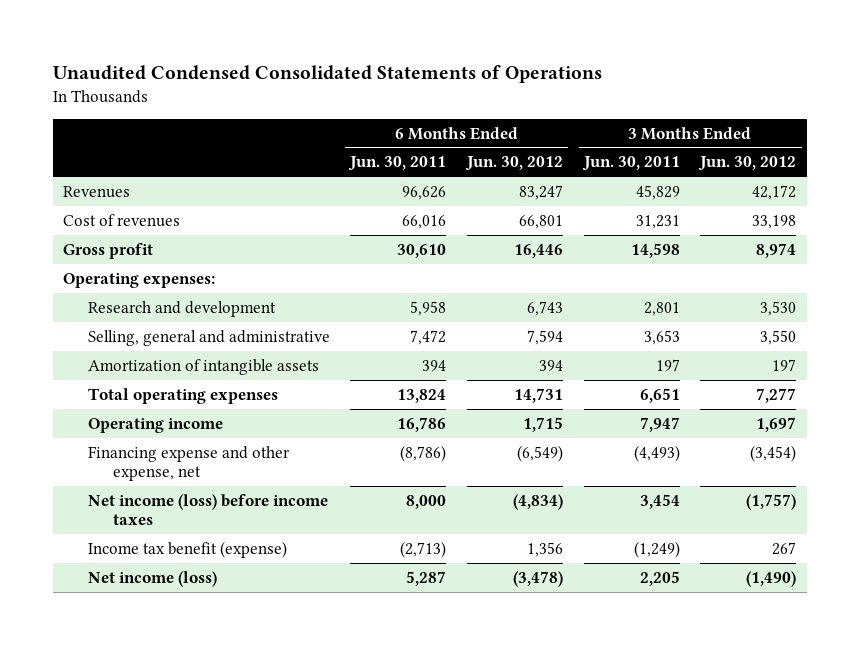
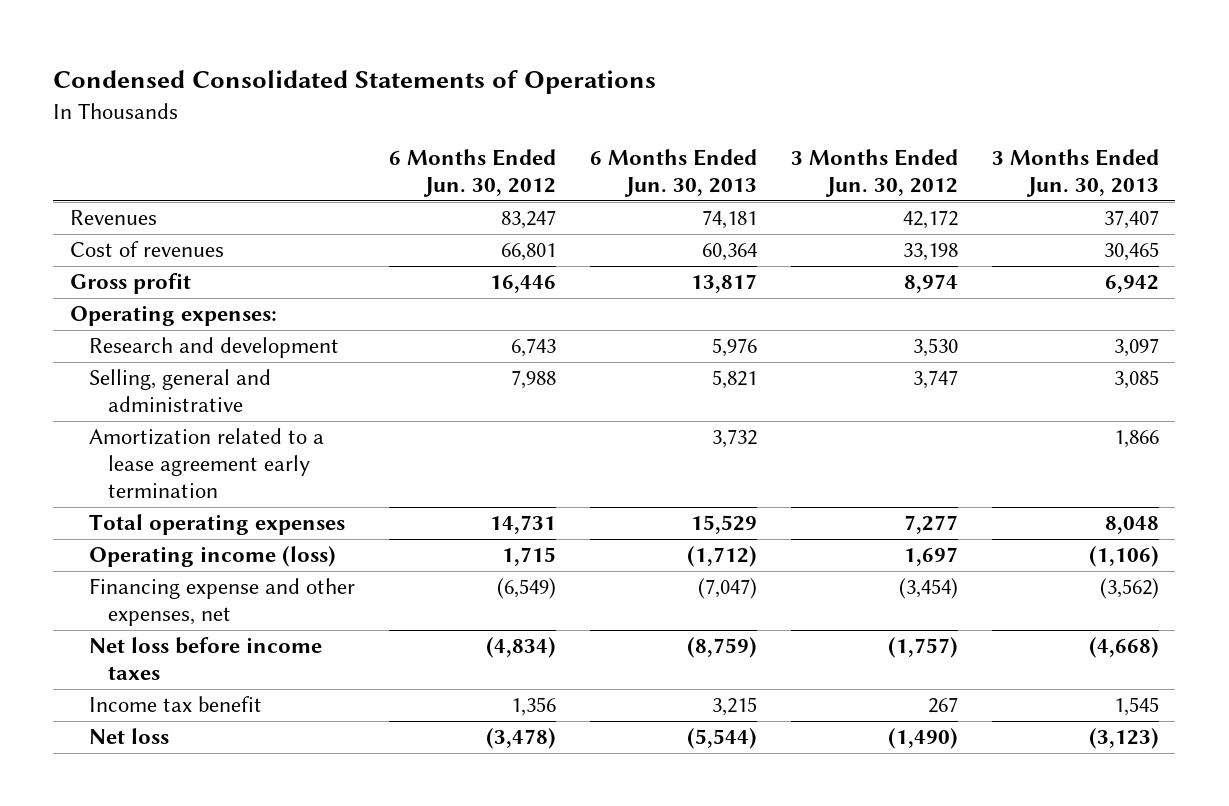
[52,64,602,83] Unaudited Condensed Consolidated Statements of Operations -> [53,70,657,95] Condensed Consolidated Statements of Operations
[348,156,447,172] Jun. 30, 2011 -> none
[581,156,680,172] Jun. 30, 2011 -> none
none -> [589,149,757,197] 6 Months Ended Jun. 30, 2013
none -> [991,149,1159,197] 3 Months Ended Jun. 30, 2013
[87,358,319,375] Amortization of intangible assets -> none
[527,329,564,345] 7,594 -> [511,370,557,390] 7,988
[760,329,797,345] 3,550 -> [912,370,958,390] 3,747
none -> [89,428,325,498] Amortization related to a lease agreement early termination
[87,417,223,433] Operating income -> [89,546,337,568] Operating income (loss)
[87,445,290,482] Financing expense and other expense, net -> [89,578,356,627] Financing expense and other expenses, net
[87,493,328,526] Net income (loss) before income taxes -> [89,637,323,681] Net loss before income taxes
[87,540,287,558] Income tax benefit (expense) -> [89,696,263,713] Income tax benefit
[87,570,217,587] Net income (loss) -> [89,728,170,745] Net loss

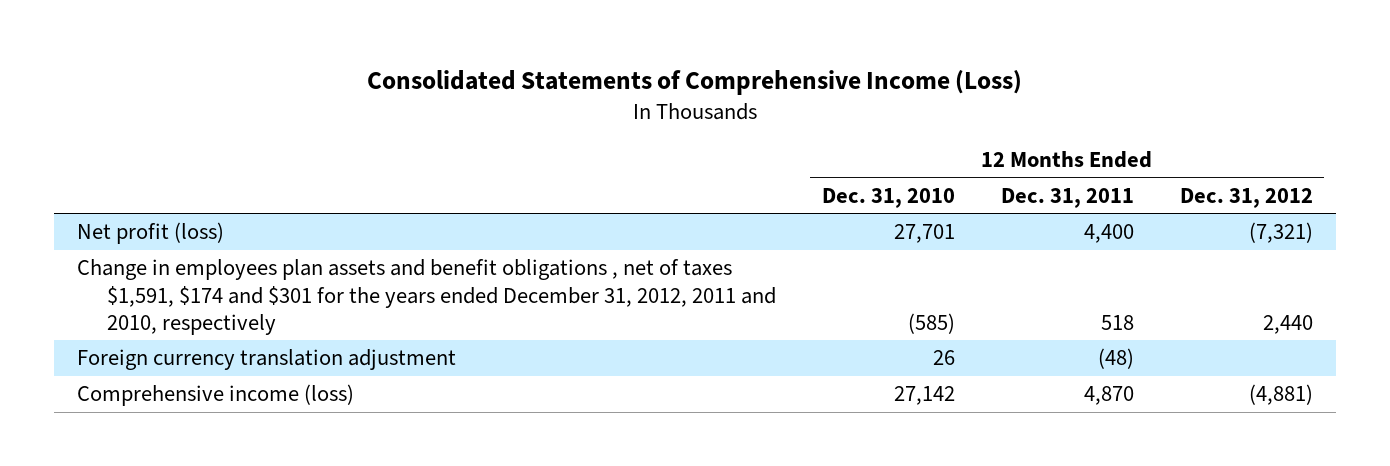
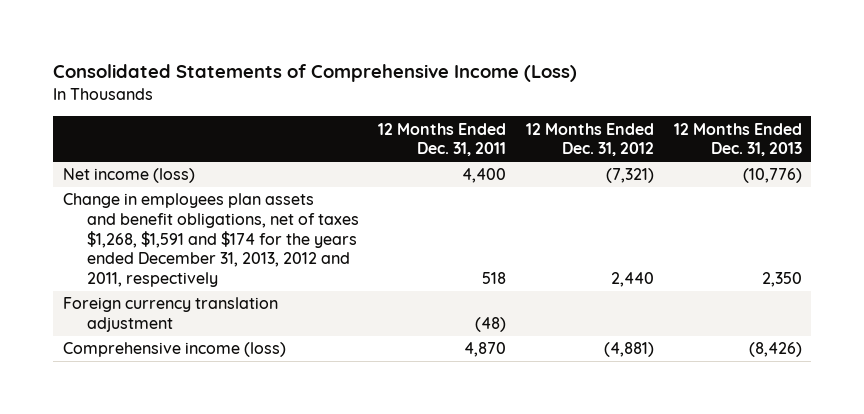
[821,187,955,208] Dec. 31, 2010 -> none
none -> [673,122,802,157] 12 Months Ended Dec. 31, 2013
[77,222,225,245] Net profit (loss) -> [62,168,195,184] Net income (loss)
[77,259,776,335] Change in employees plan assets and benefit obligations , net of taxes $1,591, $174 and $301 for the years ended December 31, 2012, 2011 and 2010, respectively -> [62,193,359,287] Change in employees plan assets and benefit obligations, net of taxes $1,268, $1,591 and $174 for the years ended December 31, 2013, 2012 and 2011, respectively

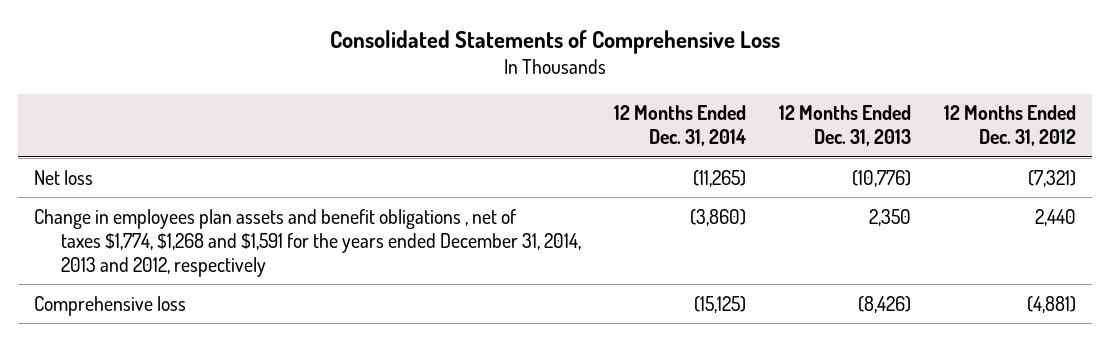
[52,63,577,82] Consolidated Statements of Comprehensive Income (Loss) -> [329,29,780,54] Consolidated Statements of Comprehensive Loss
[378,122,507,157] 12 Months Ended Dec. 31, 2011 -> none
none -> [613,105,746,147] 12 Months Ended Dec. 31, 2014
[62,297,278,333] Foreign currency translation adjustment -> none
[62,168,195,184] Net income (loss) -> [34,169,94,185] Net loss
[62,193,359,287] Change in employees plan assets and benefit obligations, net of taxes $1,268, $1,591 and $174 for the years ended December 31, 2013, 2012 and 2011, respectively -> [34,208,581,277] Change in employees plan assets and benefit obligations , net of taxes $1,774, $1,268 and $1,591 for the years ended December 31, 2014, 2013 and 2012, respectively
[62,342,286,358] Comprehensive income (loss) -> [34,295,187,316] Comprehensive loss

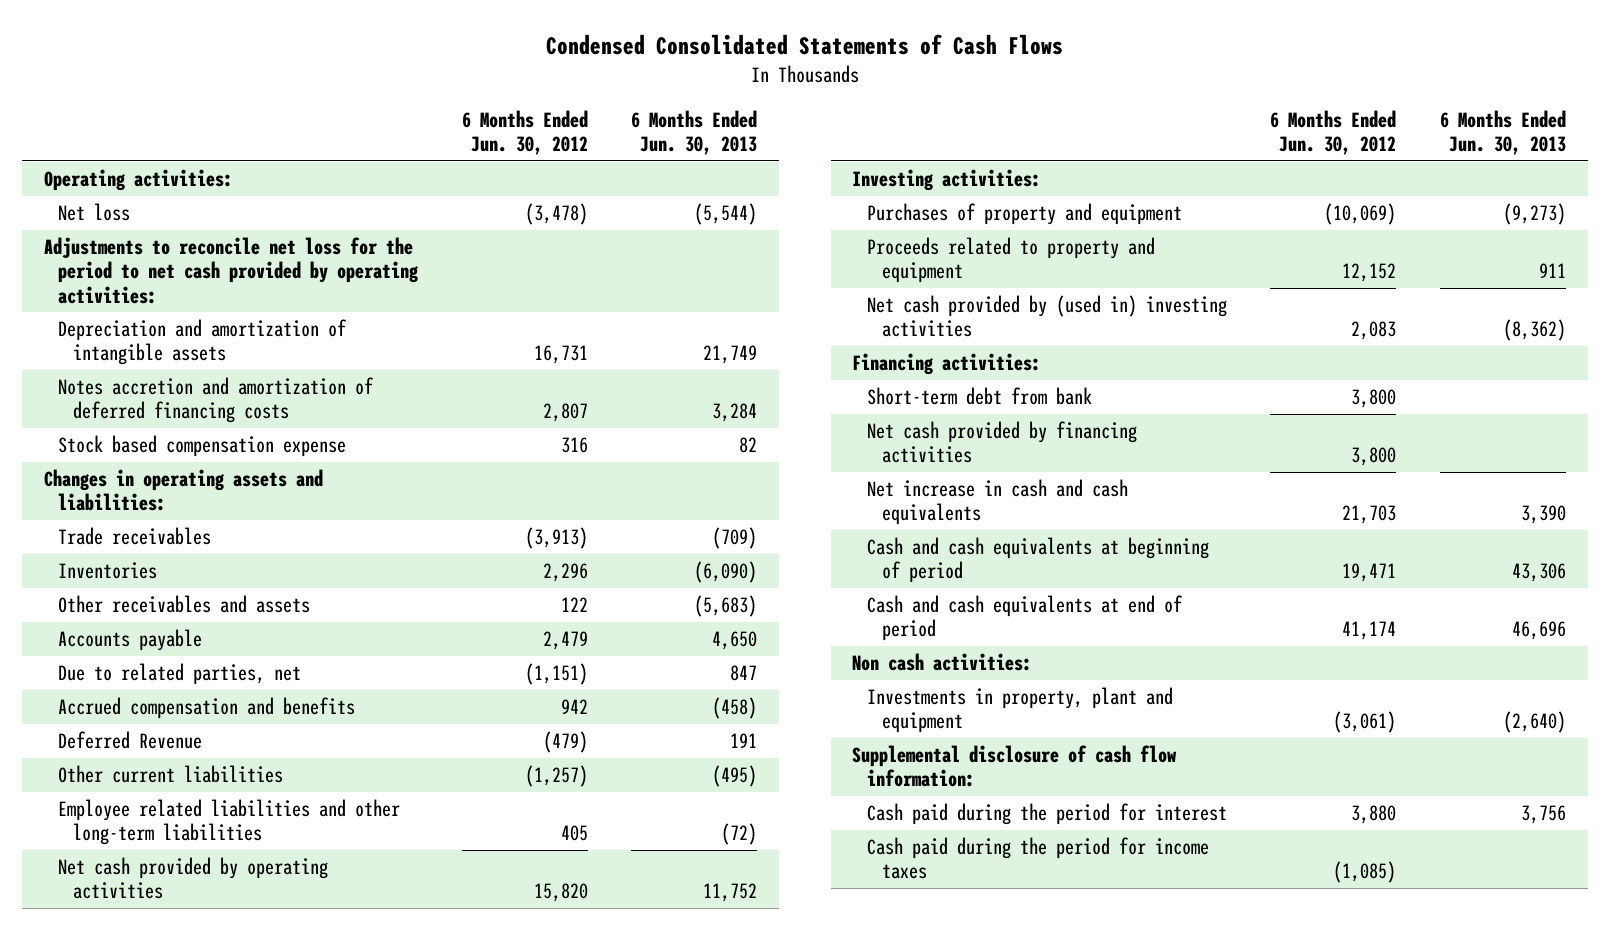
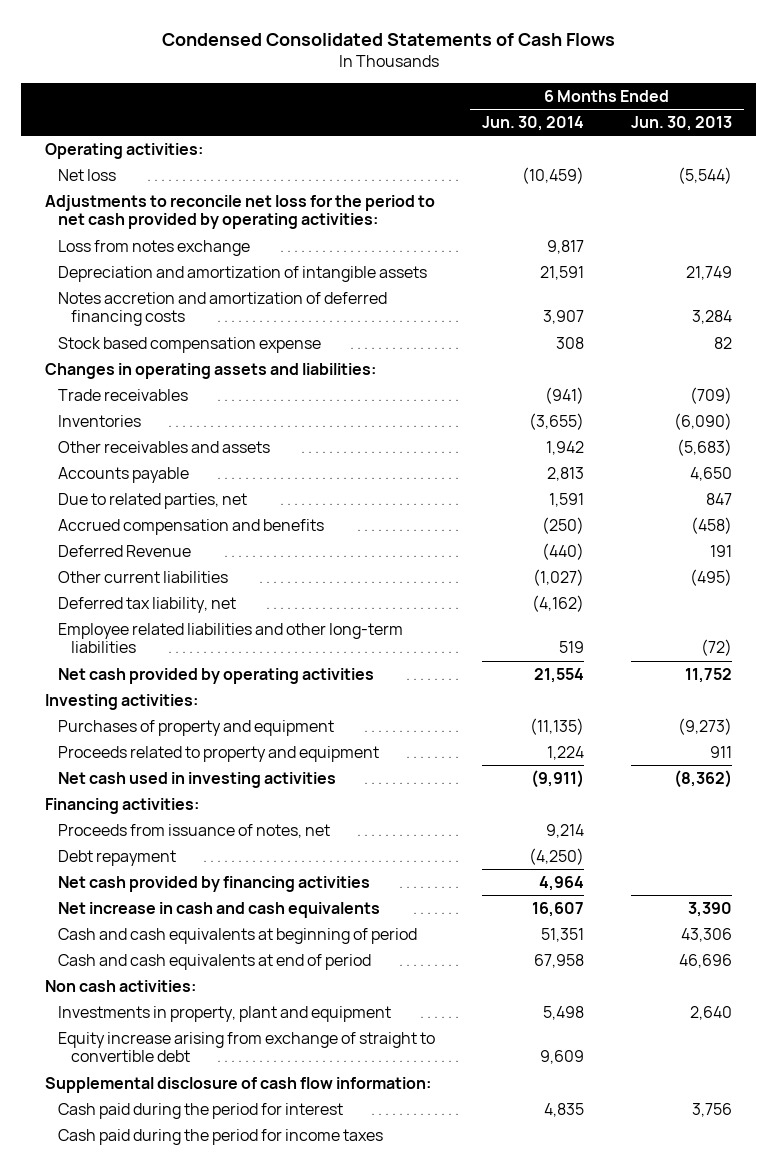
[461,109,588,156] 6 Months Ended Jun. 30, 2012 -> none
none -> [482,115,585,131] Jun. 30, 2014
none -> [57,239,250,256] Loss from notes exchange
none -> [57,596,236,613] Deferred tax liability, net
[867,295,1228,338] Net cash provided by (used in) investing activities -> [57,771,336,788] Net cash used in investing activities
[867,387,1093,406] Short-term debt from bank -> none
none -> [57,823,330,838] Proceeds from issuance of notes, net
none -> [57,849,176,866] Debt repayment
[1502,711,1566,734] (2,640) -> [690,1005,733,1020] 2,640
none -> [57,1031,435,1063] Equity increase arising from exchange of straight to convertible debt

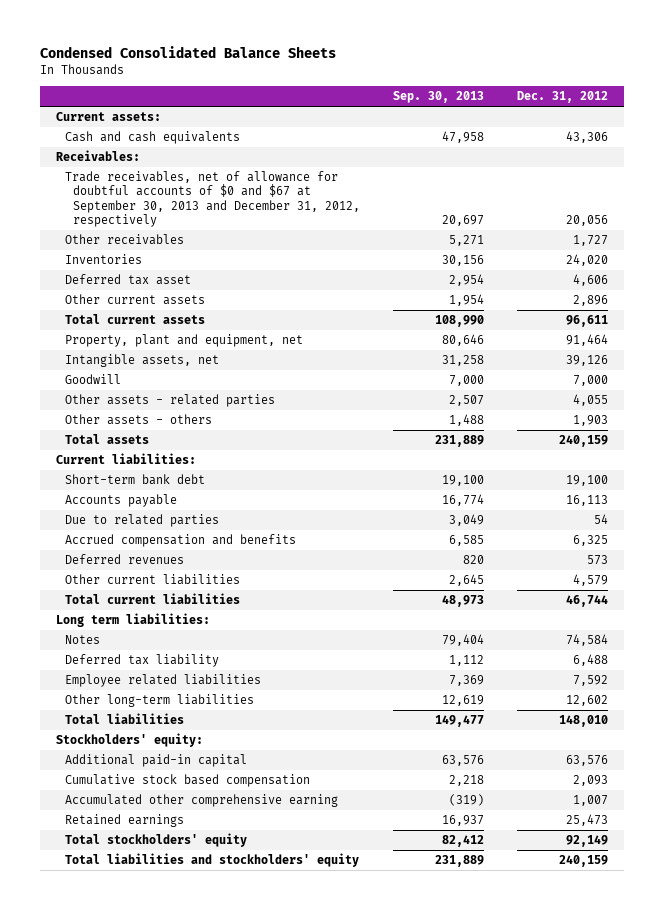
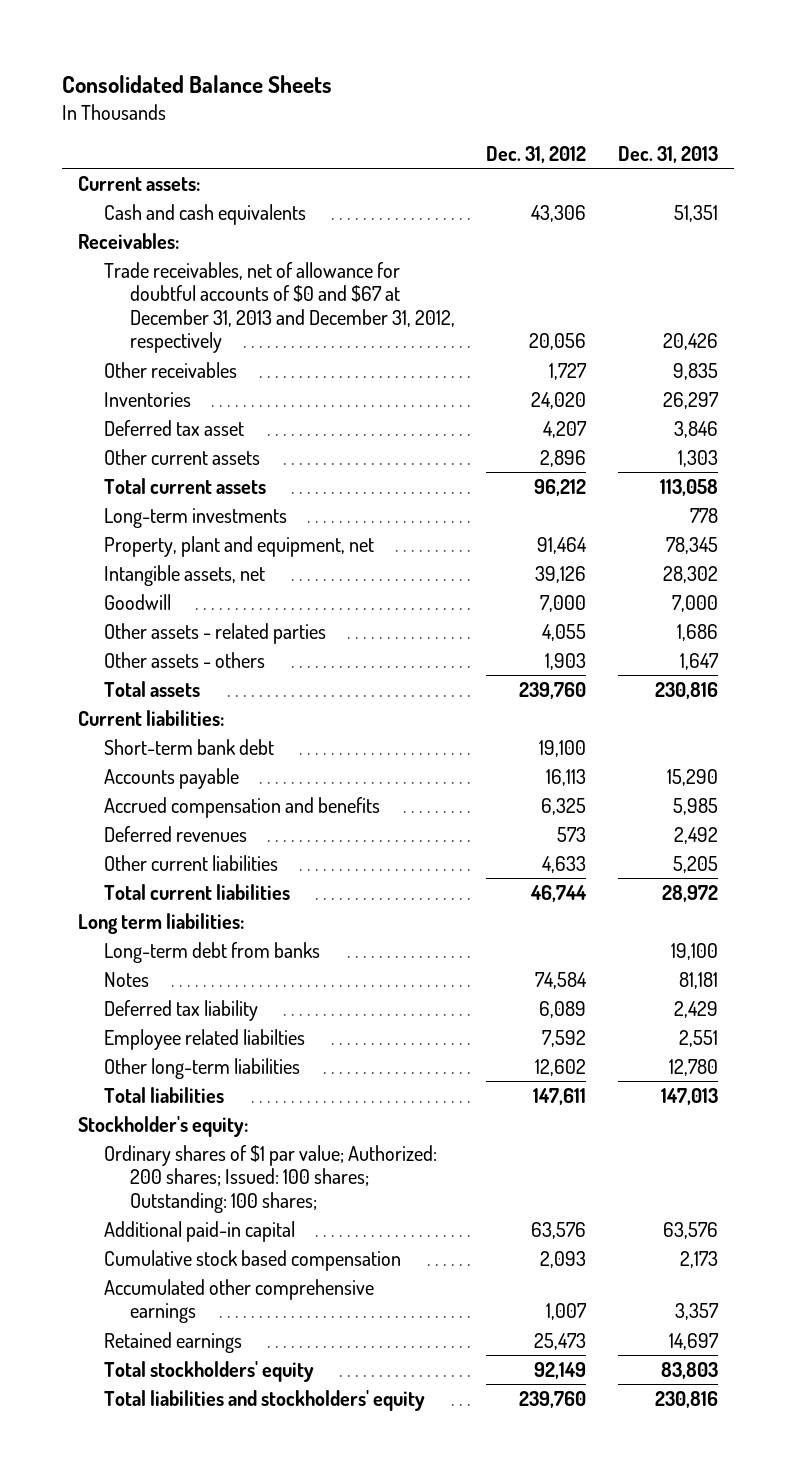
[40,46,337,59] Condensed Consolidated Balance Sheets -> [61,74,332,93] Consolidated Balance Sheets
[392,91,484,104] Sep. 30, 2013 -> none
none -> [617,146,718,164] Dec. 31, 2013
[64,171,361,228] Trade receivables, net of allowance for doubtful accounts of $0 and $67 at September 30, 2013 and December 31, 2012, respectively -> [103,261,455,354] Trade receivables, net of allowance for doubtful accounts of $0 and $67 at December 31, 2013 and December 31, 2012, respectively
[572,274,608,287] 4,606 -> [543,420,588,438] 4,207
[565,315,608,328] 96,611 -> [534,478,587,496] 96,212
none -> [103,507,287,528] Long-term investments
[558,435,608,448] 240,159 -> [519,681,587,699] 239,760
[64,514,219,528] Due to related parties -> none
[572,574,608,587] 4,579 -> [542,855,587,873] 4,633
none -> [103,941,320,963] Long-term debt from banks
[572,654,608,667] 6,488 -> [539,1000,587,1018] 6,089
[64,674,261,688] Employee related liabilities -> [103,1028,305,1050] Employee related liabilties
[558,715,608,728] 148,010 -> [533,1087,587,1105] 147,611
[56,733,204,748] Stockholders' equity: -> [77,1115,248,1137] Stockholder's equity:
none -> [103,1144,437,1213] Ordinary shares of $1 par value; Authorized: 200 shares; Issued: 100 shares; Outstanding: 100 shares;
[64,794,338,808] Accumulated other comprehensive earning -> [103,1278,374,1324] Accumulated other comprehensive earnings
[558,855,608,868] 240,159 -> [519,1390,587,1408] 239,760

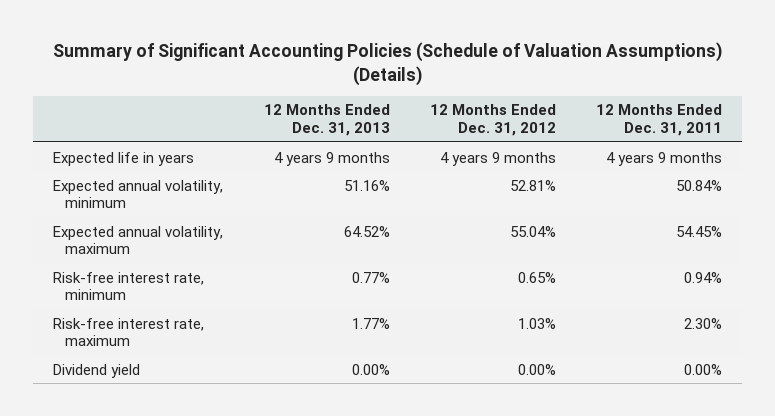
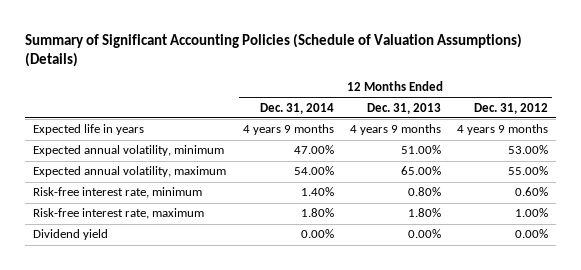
[595,104,722,136] 12 Months Ended Dec. 31, 2011 -> none
none -> [259,102,334,114] Dec. 31, 2014
[343,179,390,191] 51.16% -> [400,145,441,155] 51.00%
[509,179,556,191] 52.81% -> [508,145,549,155] 53.00%
[343,225,390,237] 64.52% -> [400,166,441,176] 65.00%
[509,225,556,237] 55.04% -> [508,166,549,176] 55.00%
[351,271,390,283] 0.77% -> [407,187,441,197] 0.80%
[517,271,556,283] 0.65% -> [515,187,549,197] 0.60%
[351,317,390,329] 1.77% -> [407,208,441,218] 1.80%
[517,317,556,329] 1.03% -> [515,208,549,218] 1.00%

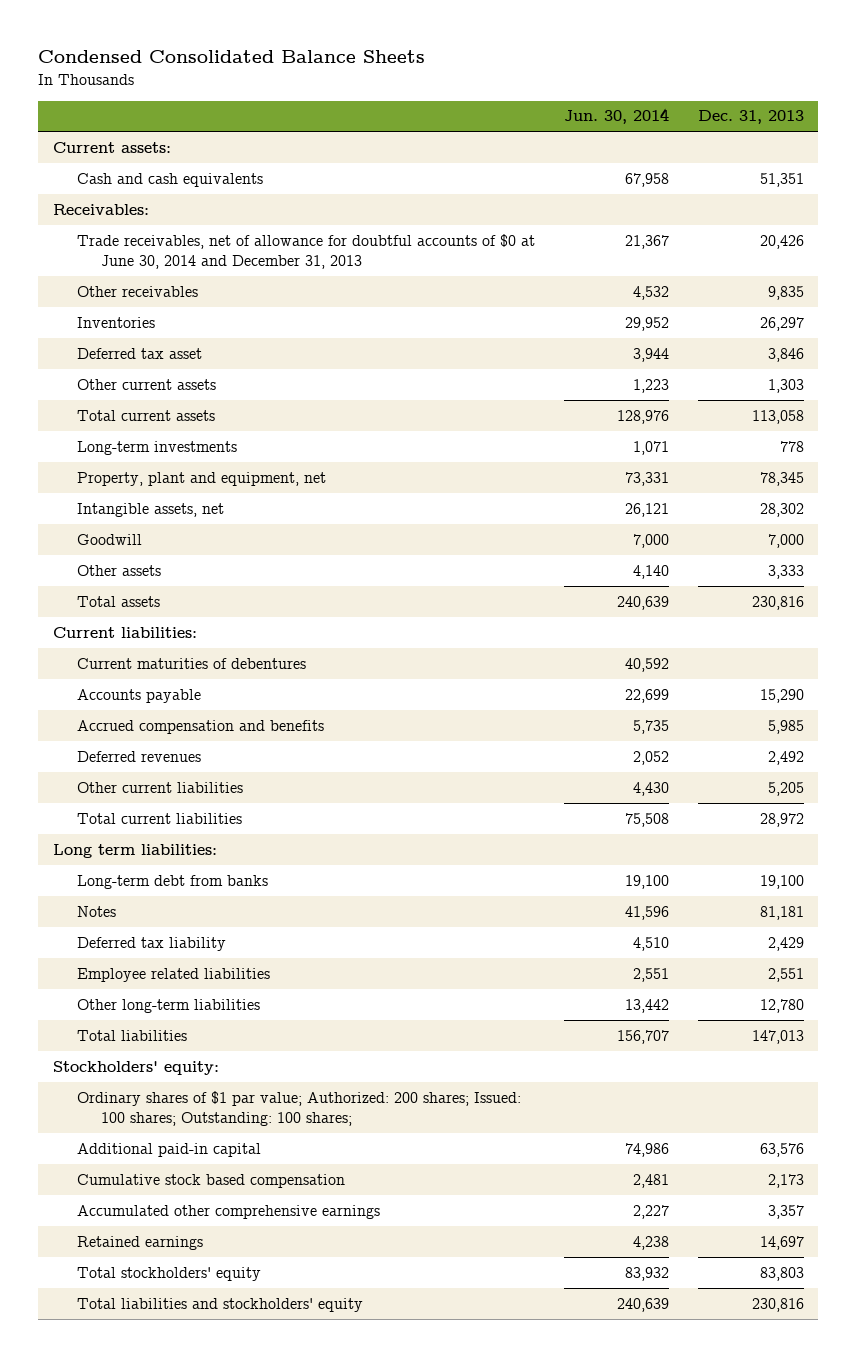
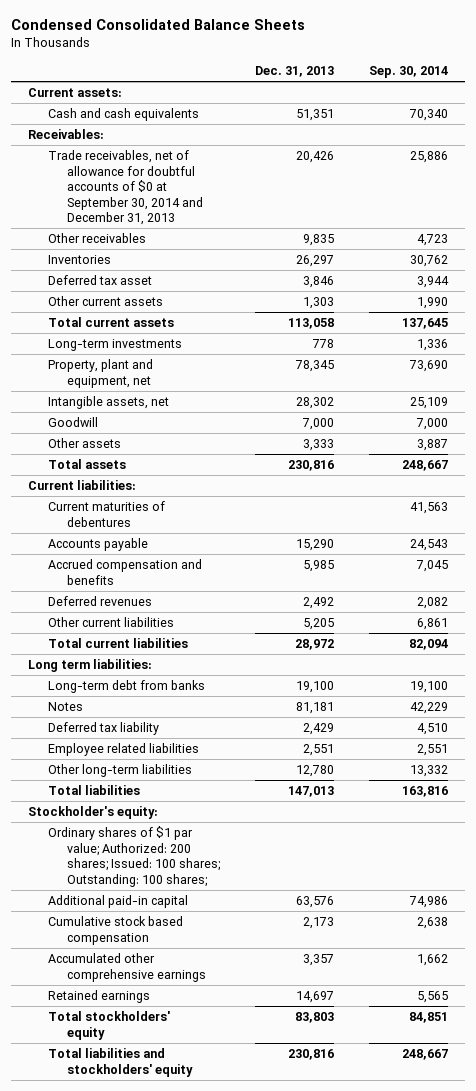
[563,108,669,125] Jun. 30, 2014 -> none
none -> [368,66,448,79] Sep. 30, 2014
[76,233,535,269] Trade receivables, net of allowance for doubtful accounts of $0 at June 30, 2014 and December 31, 2013 -> [47,150,204,226] Trade receivables, net of allowance for doubtful accounts of $0 at September 30, 2014 and December 31, 2013
[52,1060,219,1075] Stockholders' equity: -> [28,806,159,820] Stockholder's equity:

